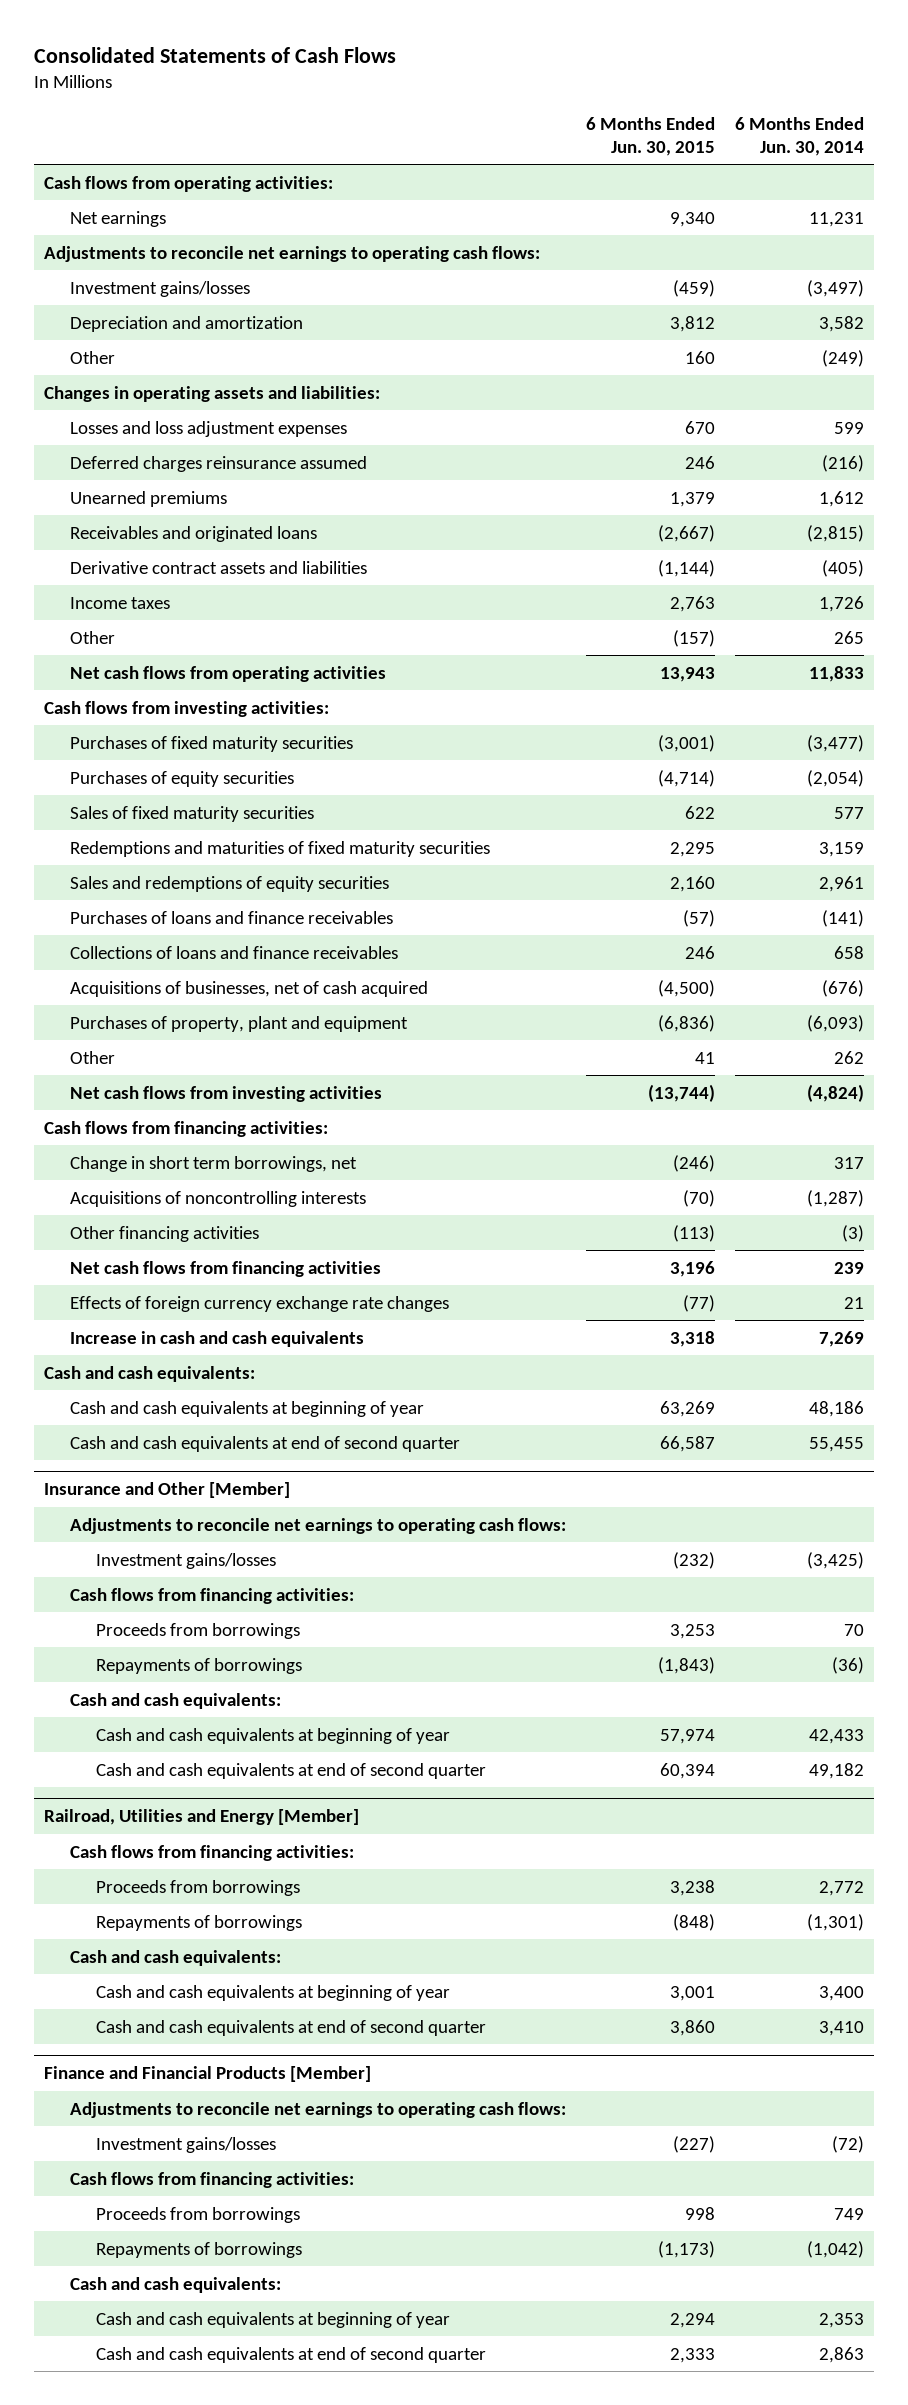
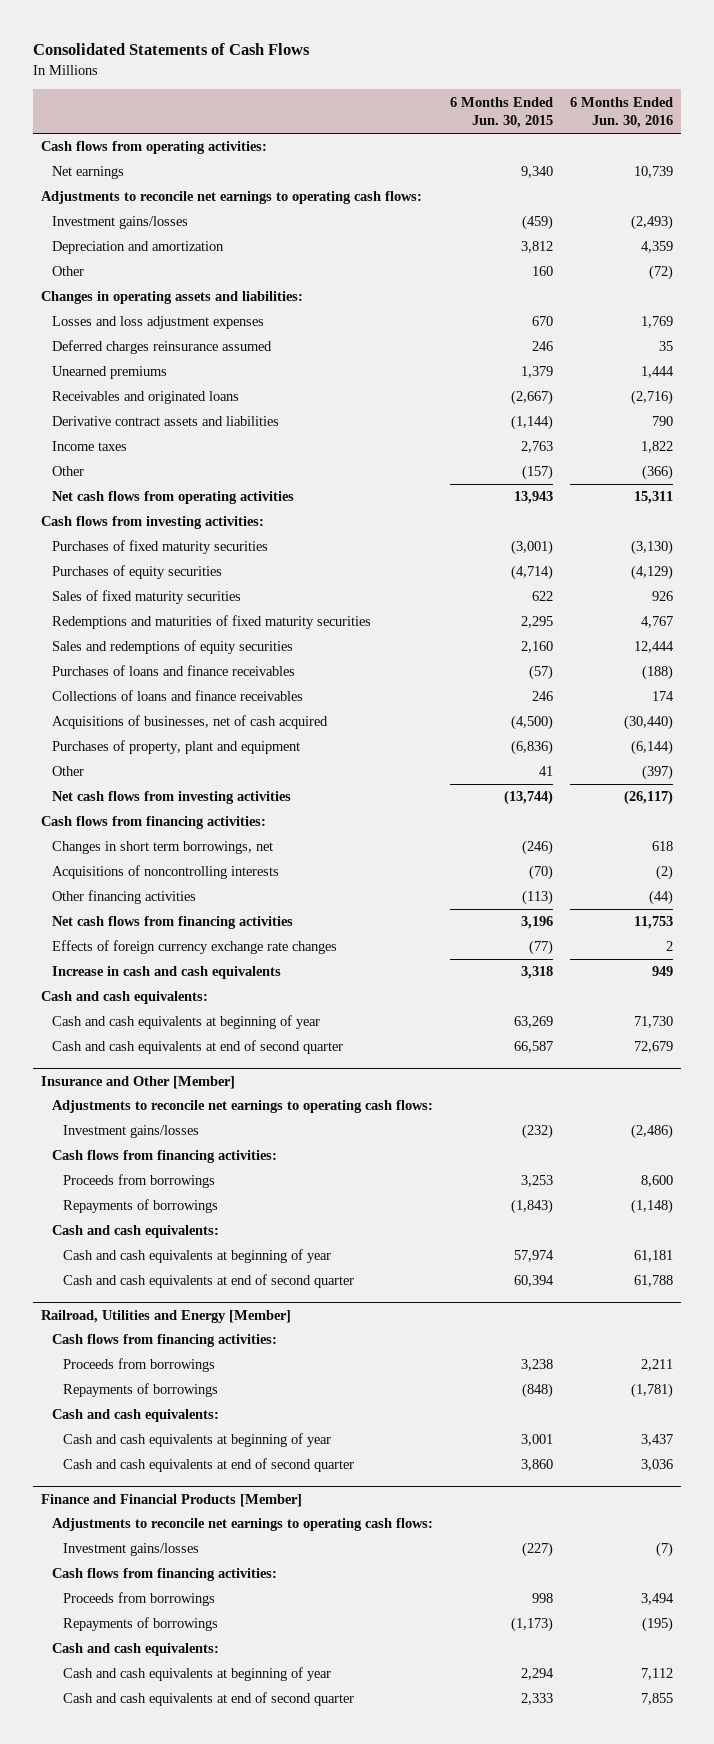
[735,116,865,156] 6 Months Ended Jun. 30, 2014 -> none
none -> [569,96,673,129] 6 Months Ended Jun. 30, 2016
[70,1155,358,1172] Change in short term borrowings, net -> [52,841,274,855] Changes in short term borrowings, net

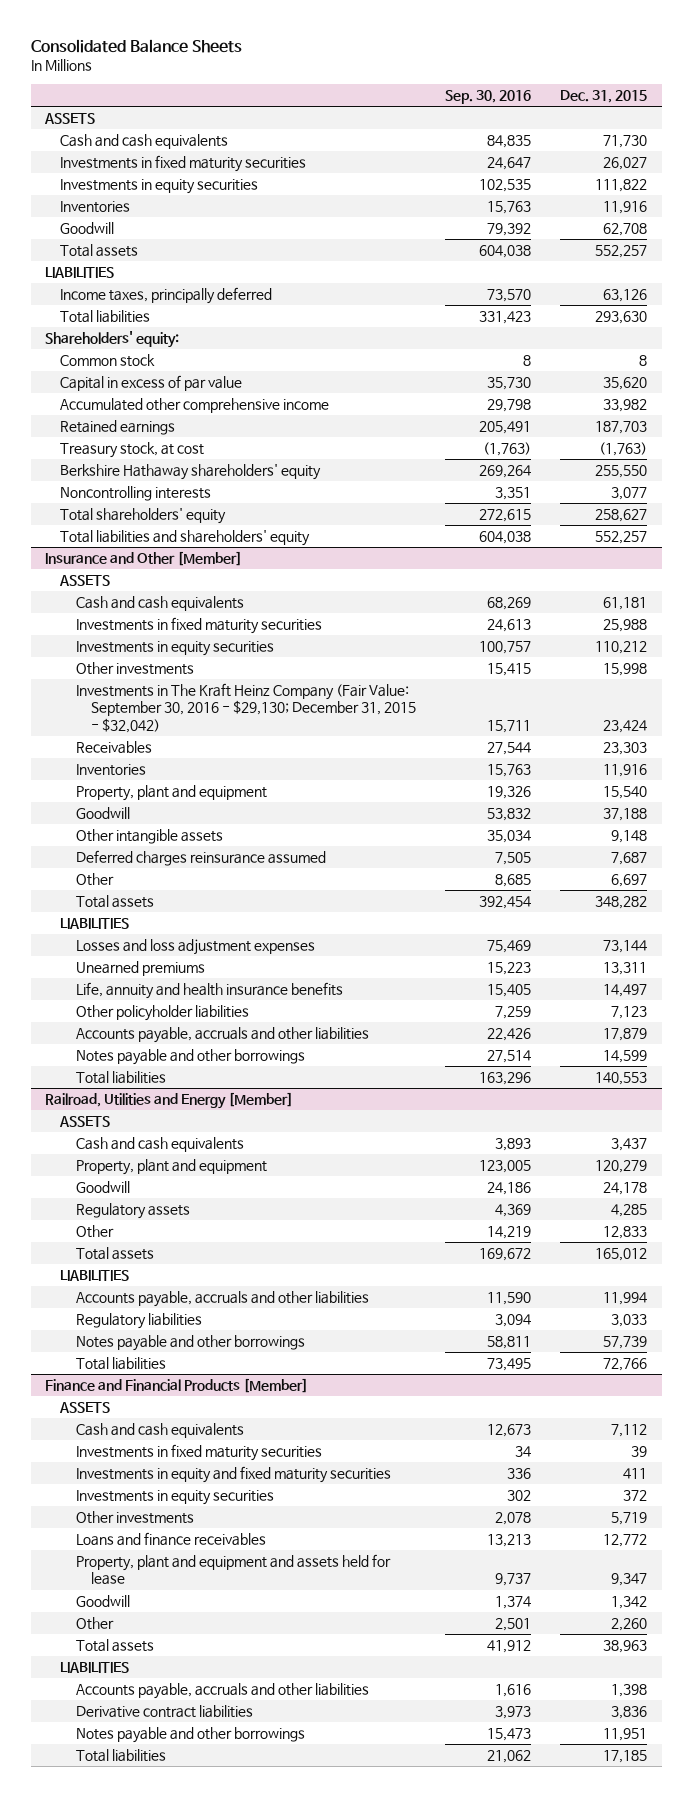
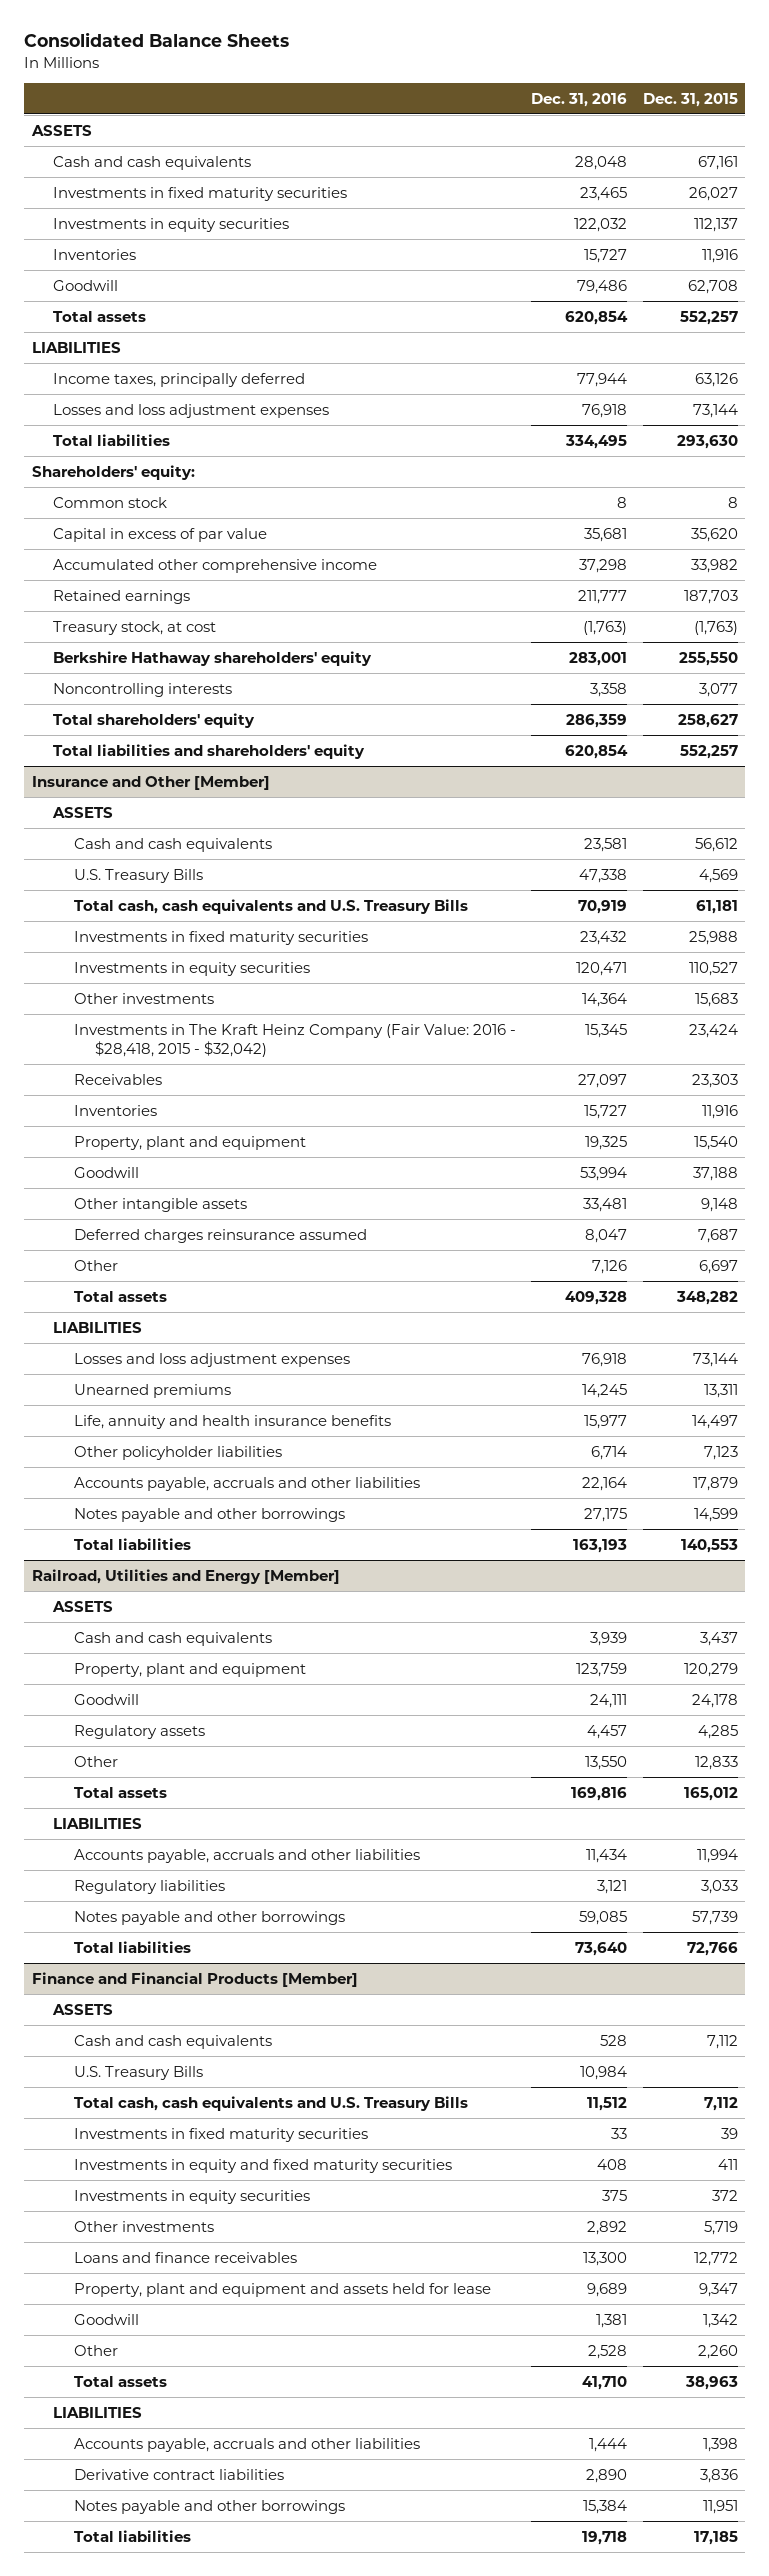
[445,89,532,104] Sep. 30, 2016 -> none
none -> [531,92,628,107] Dec. 31, 2016
[603,135,648,149] 71,730 -> [697,155,738,170] 67,161
[595,179,648,193] 111,822 -> [693,217,738,232] 112,137
none -> [52,403,329,418] Losses and loss adjustment expenses
[603,597,648,611] 61,181 -> [694,837,738,852] 56,612
none -> [73,868,203,883] U.S. Treasury Bills
none -> [73,898,468,914] Total cash, cash equivalents and U.S. Treasury Bills
[595,641,648,655] 110,212 -> [688,961,738,976] 110,527
[603,663,648,677] 15,998 -> [694,992,738,1007] 15,683
[75,683,416,733] Investments in The Kraft Heinz Company (Fair Value: September 30, 2016 - $29,130; December 31, 2015 - $32,042) -> [73,1023,516,1057] Investments in The Kraft Heinz Company (Fair Value: 2016 - $28,418, 2015 - $32,042)
none -> [73,2065,203,2080] U.S. Treasury Bills
none -> [73,2095,468,2111] Total cash, cash equivalents and U.S. Treasury Bills

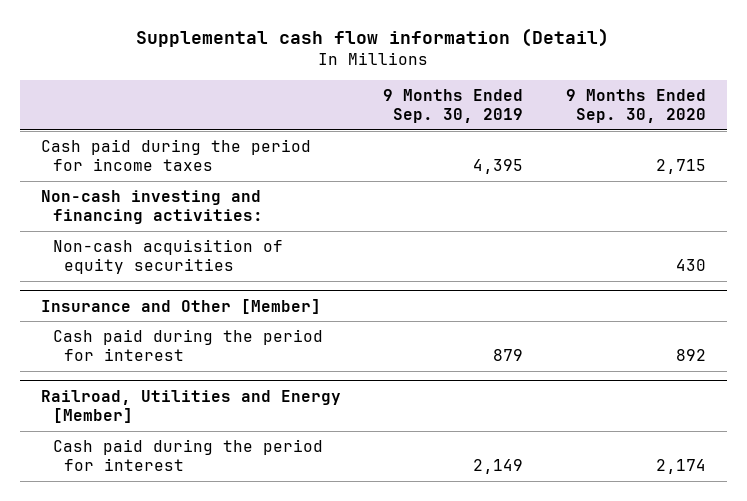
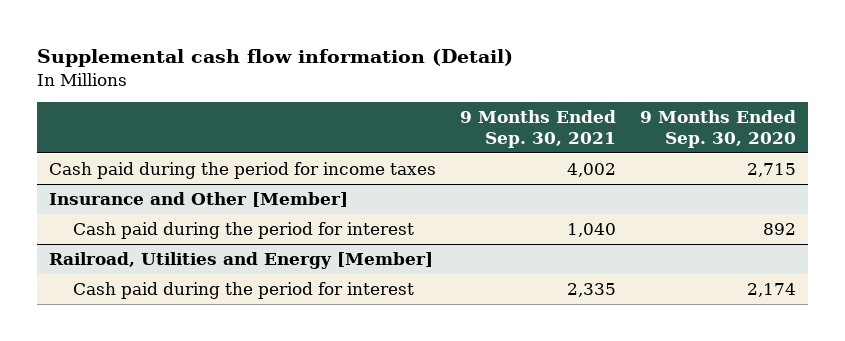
[383,88,524,124] 9 Months Ended Sep. 30, 2019 -> none
none -> [459,110,616,148] 9 Months Ended Sep. 30, 2021
[41,189,263,225] Non-cash investing and financing activities: -> none
[52,238,283,275] Non-cash acquisition of equity securities -> none

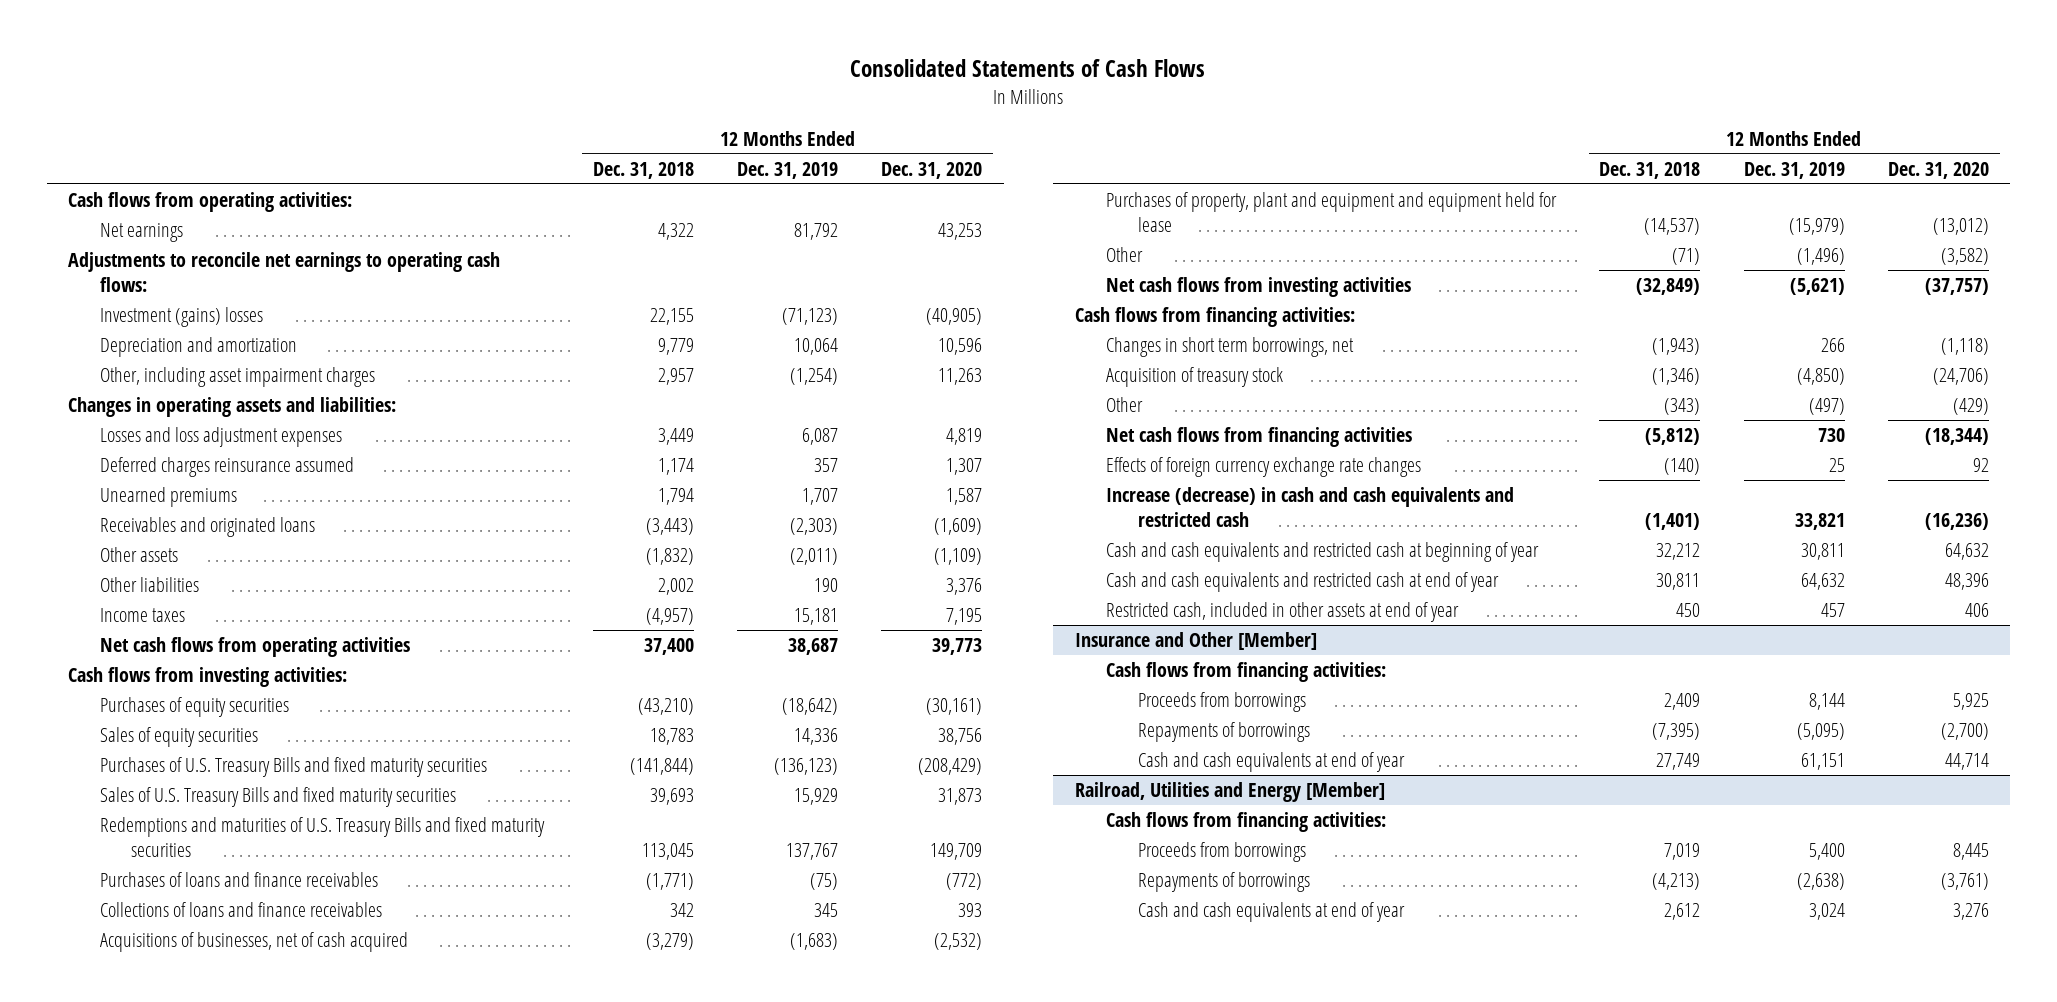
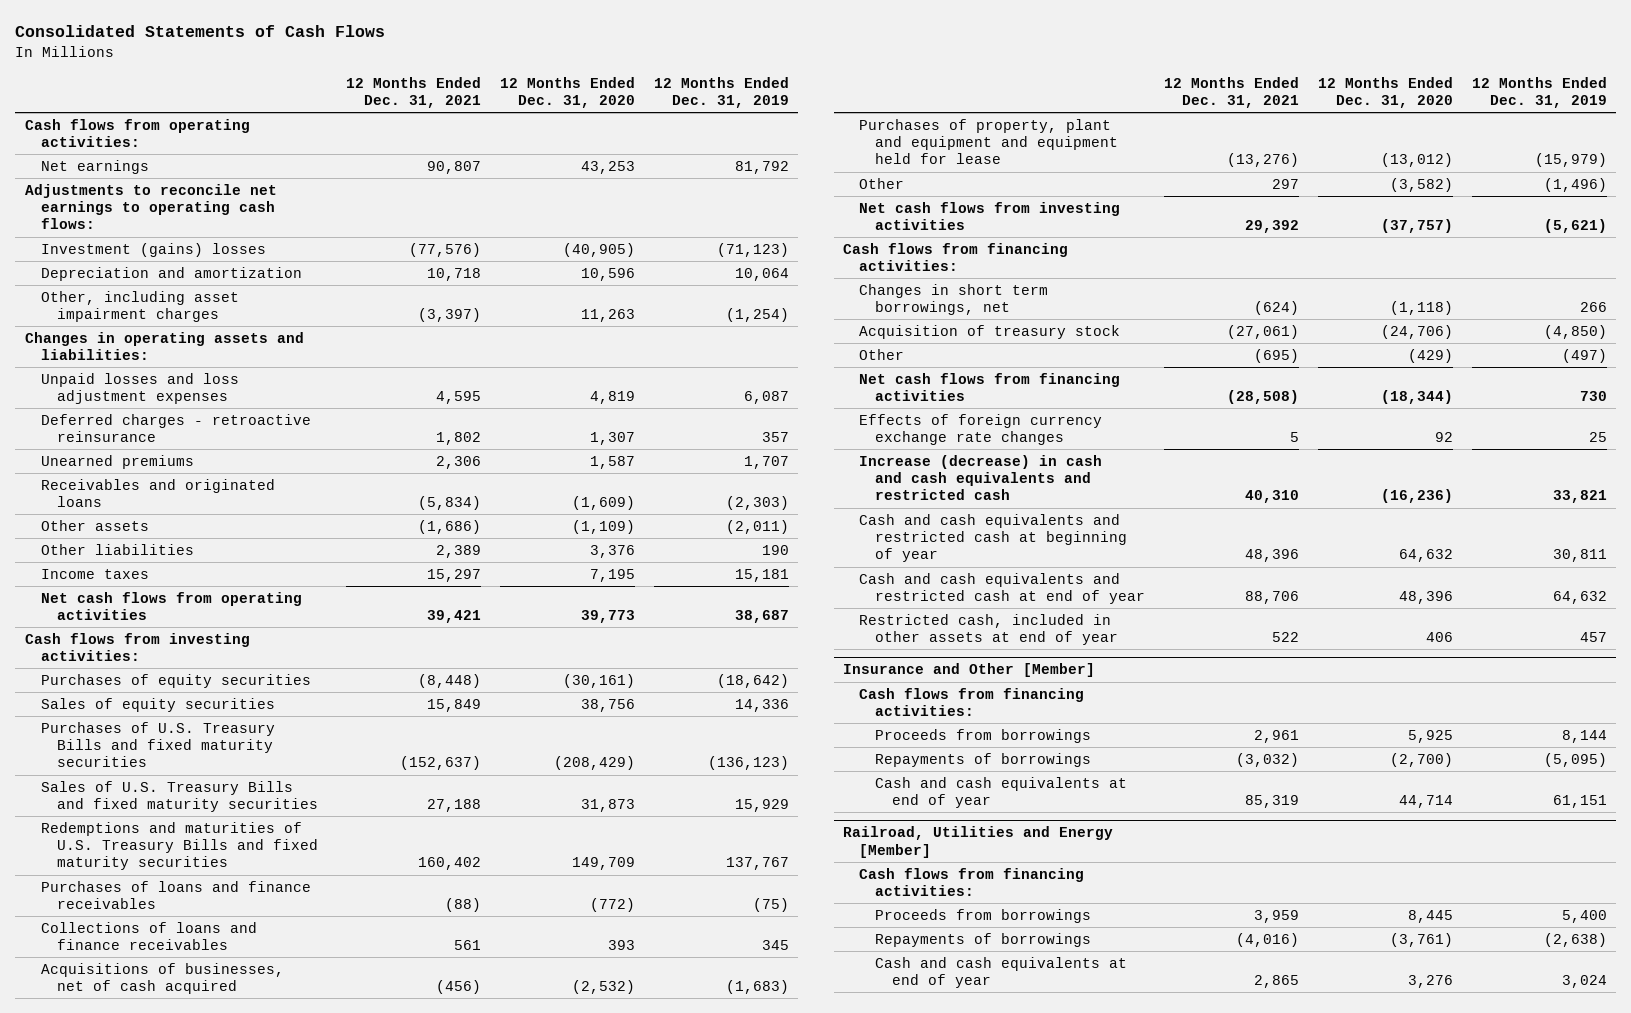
[592,161,694,179] Dec. 31, 2018 -> none
none -> [346,76,482,109] 12 Months Ended Dec. 31, 2021
[99,427,342,448] Losses and loss adjustment expenses -> [41,372,240,405] Unpaid losses and loss adjustment expenses
[99,457,354,478] Deferred charges reinsurance assumed -> [41,413,312,443] Deferred charges - retroactive reinsurance

